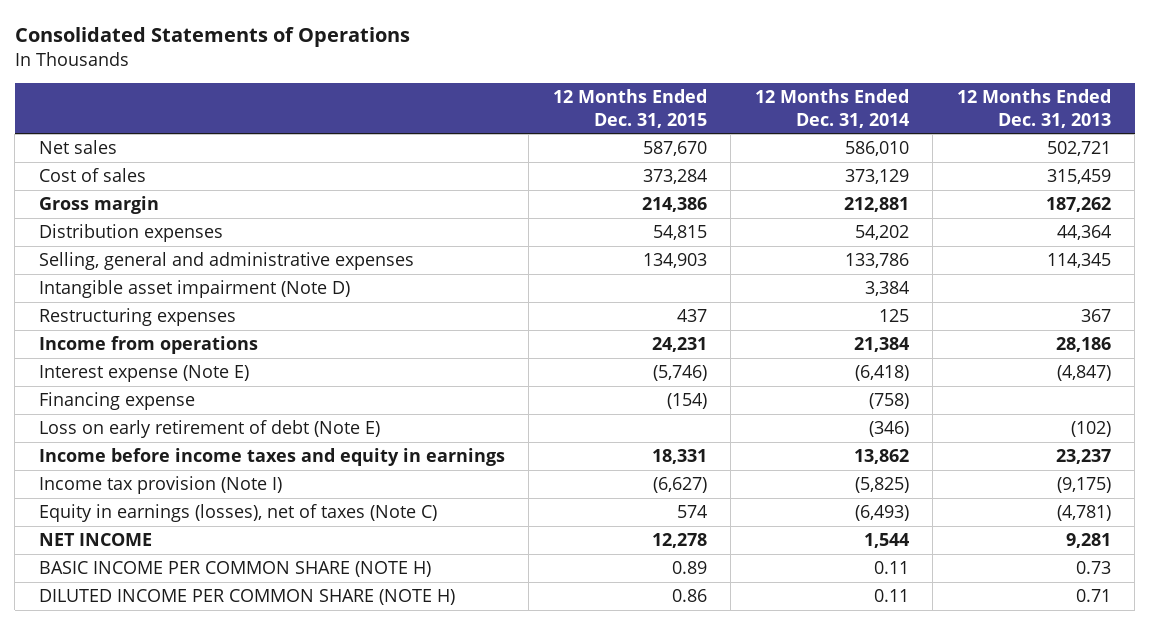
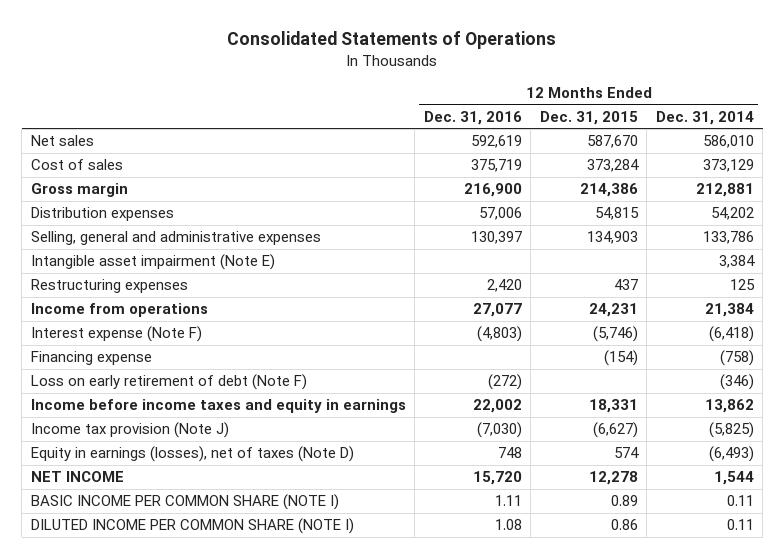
[956,89,1111,128] 12 Months Ended Dec. 31, 2013 -> none
none -> [423,110,522,125] Dec. 31, 2016
[38,280,350,299] Intangible asset impairment (Note D) -> [30,254,275,271] Intangible asset impairment (Note E)
[38,365,249,383] Interest expense (Note E) -> [30,326,202,343] Interest expense (Note F)
[38,420,380,439] Loss on early retirement of debt (Note E) -> [30,374,307,391] Loss on early retirement of debt (Note F)
[38,476,282,495] Income tax provision (Note I) -> [30,422,229,439] Income tax provision (Note J)
[38,504,437,523] Equity in earnings (losses), net of taxes (Note C) -> [30,446,354,463] Equity in earnings (losses), net of taxes (Note D)
[38,561,431,578] BASIC INCOME PER COMMON SHARE (NOTE H) -> [30,494,339,511] BASIC INCOME PER COMMON SHARE (NOTE I)
[38,589,455,606] DILUTED INCOME PER COMMON SHARE (NOTE H) -> [30,518,354,535] DILUTED INCOME PER COMMON SHARE (NOTE I)

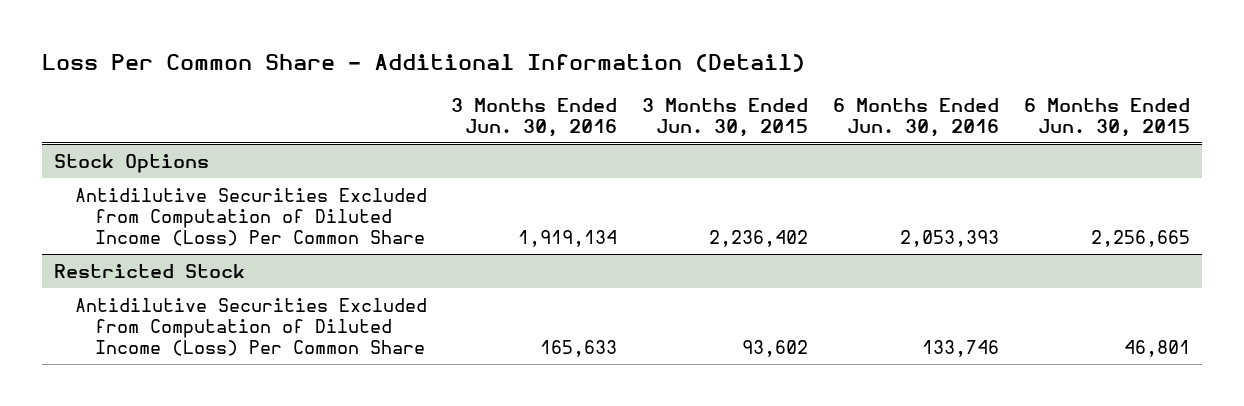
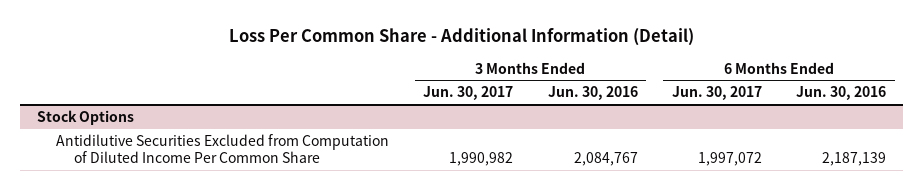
[642,97,809,137] 3 Months Ended Jun. 30, 2015 -> none
[1023,97,1190,137] 6 Months Ended Jun. 30, 2015 -> none
none -> [423,86,514,101] Jun. 30, 2017
none -> [671,86,762,101] Jun. 30, 2017
[54,263,246,278] Restricted Stock -> none
[74,297,427,356] Antidilutive Securities Excluded from Computation of Diluted Income (Loss) Per Common Share -> none
[74,187,427,246] Antidilutive Securities Excluded from Computation of Diluted Income (Loss) Per Common Share -> [55,134,389,164] Antidilutive Securities Excluded from Computation of Diluted Income Per Common Share
[518,229,618,247] 1,919,134 -> [573,152,638,167] 2,084,767
[899,229,999,247] 2,053,393 -> [822,152,887,167] 2,187,139

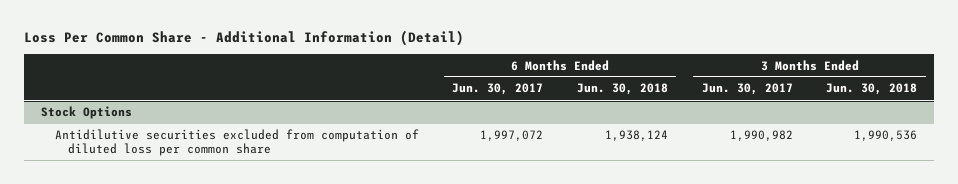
[547,86,638,101] Jun. 30, 2016 -> none
[796,86,887,101] Jun. 30, 2016 -> none
none -> [576,83,668,96] Jun. 30, 2018
none -> [826,83,918,96] Jun. 30, 2018
[55,134,389,164] Antidilutive Securities Excluded from Computation of Diluted Income Per Common Share -> [54,129,419,157] Antidilutive securities excluded from computation of diluted loss per common share

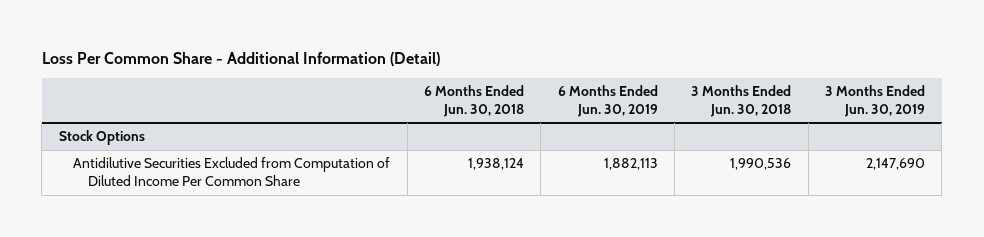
[452,83,544,96] Jun. 30, 2017 -> none
[701,83,793,96] Jun. 30, 2017 -> none
none -> [557,84,658,117] 6 Months Ended Jun. 30, 2019
none -> [824,84,925,117] 3 Months Ended Jun. 30, 2019
[54,129,419,157] Antidilutive securities excluded from computation of diluted loss per common share -> [73,157,391,187] Antidilutive Securities Excluded from Computation of Diluted Income Per Common Share

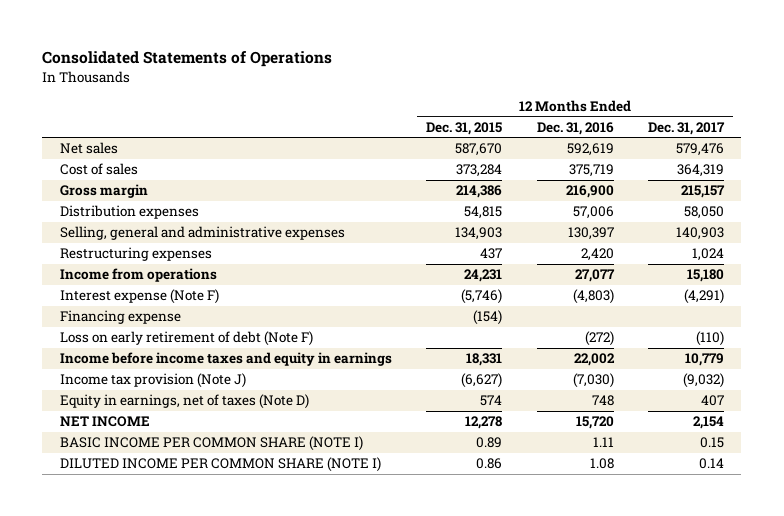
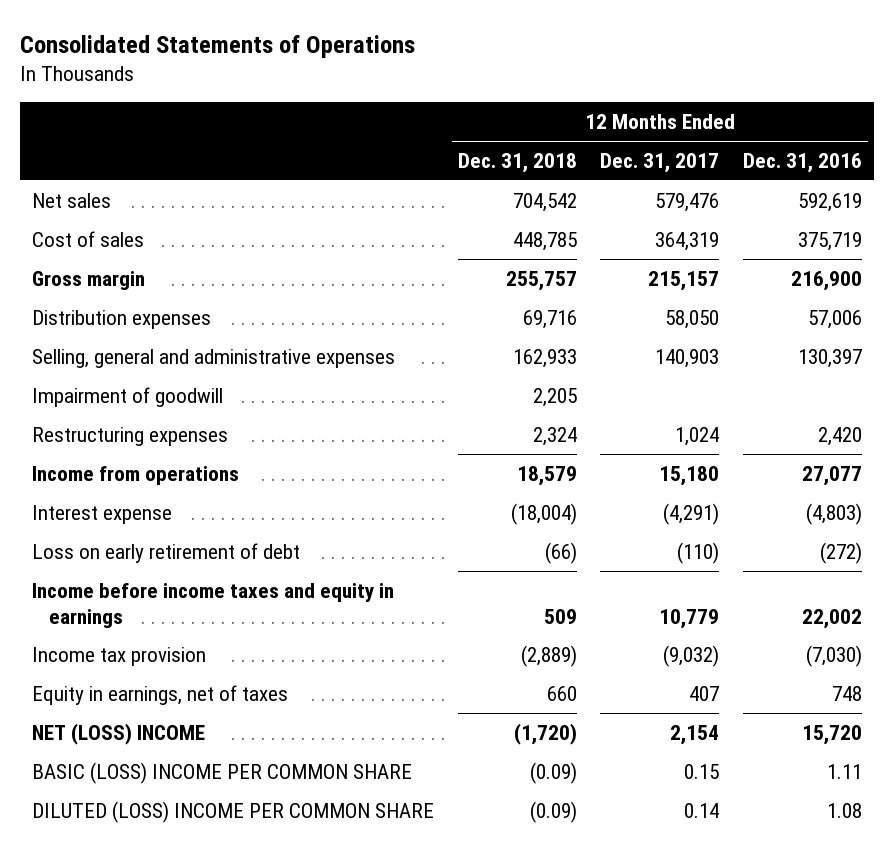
[426,121,503,135] Dec. 31, 2015 -> none
none -> [457,152,577,173] Dec. 31, 2018
none -> [31,386,223,407] Impairment of goodwill
[59,310,181,325] Financing expense -> none
[59,289,219,305] Interest expense (Note F) -> [31,504,172,524] Interest expense
[59,331,313,347] Loss on early retirement of debt (Note F) -> [31,542,300,563] Loss on early retirement of debt
[59,373,246,389] Income tax provision (Note J) -> [31,646,206,666] Income tax provision
[59,394,309,410] Equity in earnings, net of taxes (Note D) -> [31,684,288,705] Equity in earnings, net of taxes
[59,416,150,428] NET INCOME -> [31,722,205,745] NET (LOSS) INCOME
[59,436,363,452] BASIC INCOME PER COMMON SHARE (NOTE I) -> [31,761,412,784] BASIC (LOSS) INCOME PER COMMON SHARE
[59,457,381,473] DILUTED INCOME PER COMMON SHARE (NOTE I) -> [31,800,434,823] DILUTED (LOSS) INCOME PER COMMON SHARE

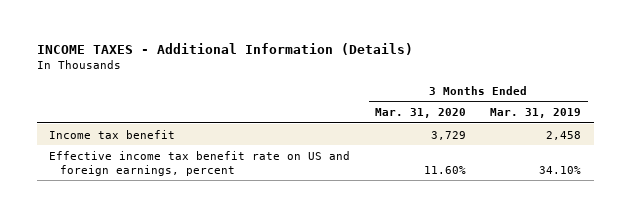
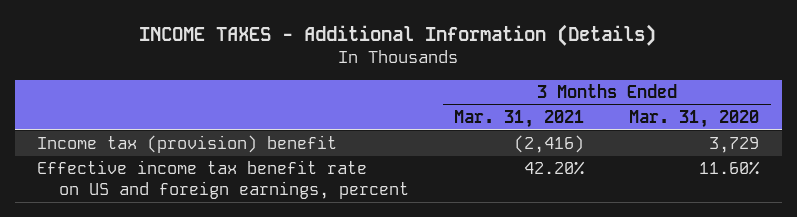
[490,108,582,119] Mar. 31, 2019 -> none
none -> [454,110,585,129] Mar. 31, 2021
[49,129,176,139] Income tax benefit -> [37,135,338,154] Income tax (provision) benefit

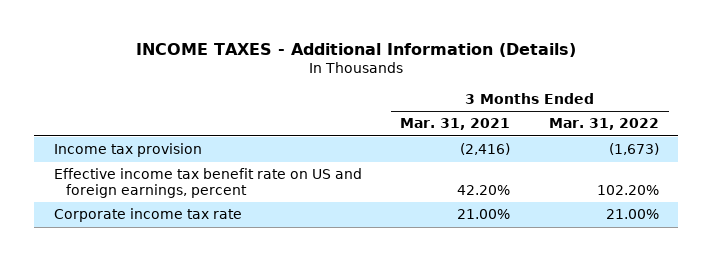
[629,110,760,129] Mar. 31, 2020 -> none
none -> [548,118,659,131] Mar. 31, 2022
[37,135,338,154] Income tax (provision) benefit -> [53,143,202,158] Income tax provision
none -> [53,208,242,223] Corporate income tax rate

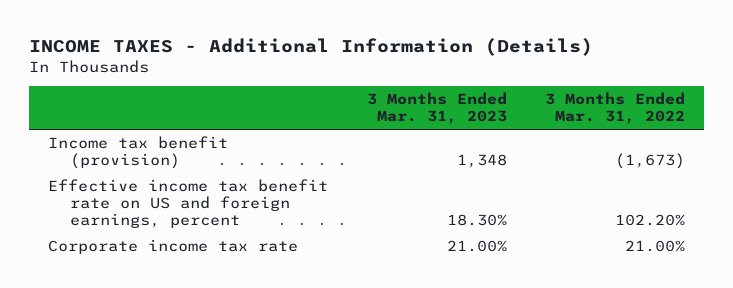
[400,118,511,131] Mar. 31, 2021 -> none
none -> [366,92,507,125] 3 Months Ended Mar. 31, 2023
[53,143,202,158] Income tax provision -> [48,135,229,170] Income tax benefit (provision)

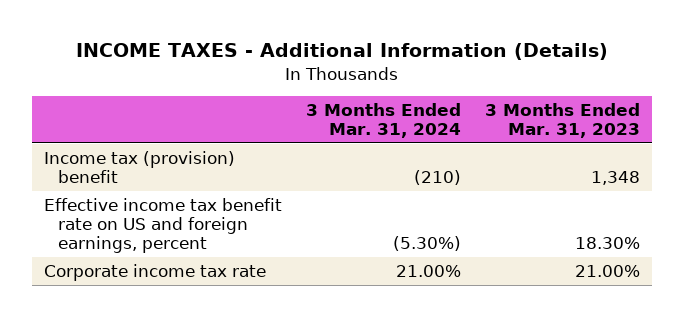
[544,92,685,125] 3 Months Ended Mar. 31, 2022 -> none
none -> [306,102,462,139] 3 Months Ended Mar. 31, 2024
[48,135,229,170] Income tax benefit (provision) -> [43,150,235,184] Income tax (provision) benefit

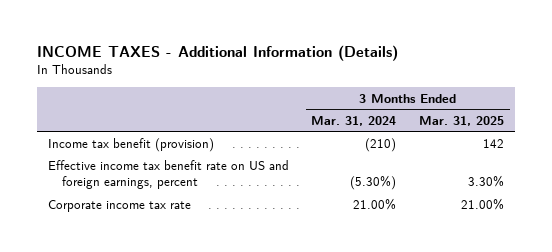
[485,102,641,139] 3 Months Ended Mar. 31, 2023 -> none
none -> [419,116,505,127] Mar. 31, 2025
[43,150,235,184] Income tax (provision) benefit -> [47,137,214,152] Income tax benefit (provision)

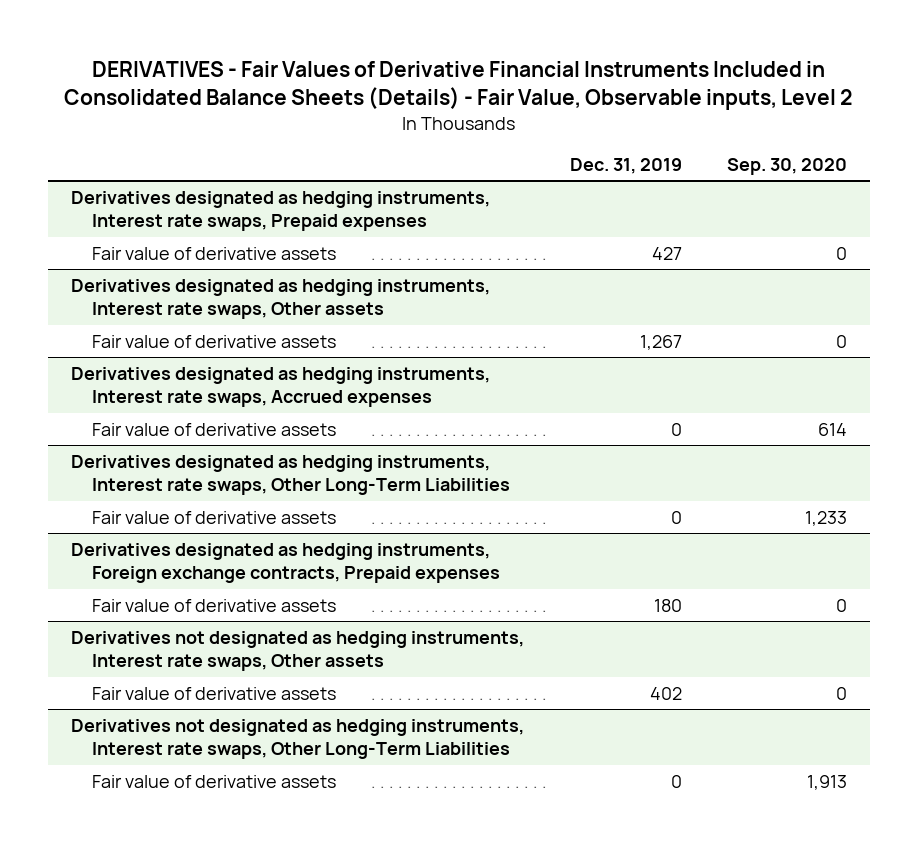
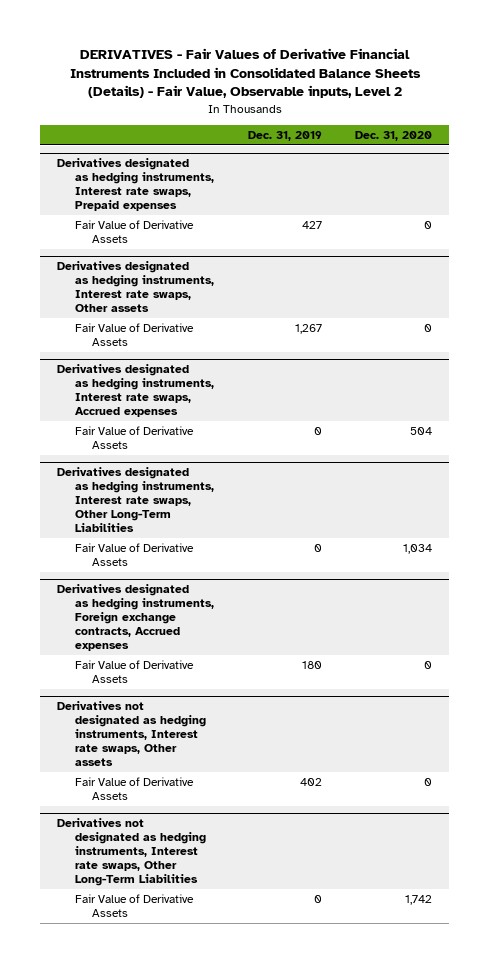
[726,157,847,175] Sep. 30, 2020 -> none
none -> [355,130,433,141] Dec. 31, 2020
[91,246,336,260] Fair value of derivative assets -> [74,220,194,244] Fair Value of Derivative Assets
[91,334,336,348] Fair value of derivative assets -> [74,323,194,347] Fair Value of Derivative Assets
[91,422,336,436] Fair value of derivative assets -> [74,426,194,450] Fair Value of Derivative Assets
[91,510,336,524] Fair value of derivative assets -> [74,543,194,567] Fair Value of Derivative Assets
[71,542,500,584] Derivatives designated as hedging instruments, Foreign exchange contracts, Prepaid expenses -> [56,584,214,652] Derivatives designated as hedging instruments, Foreign exchange contracts, Accrued expenses
[91,598,336,612] Fair value of derivative assets -> [74,660,194,684] Fair Value of Derivative Assets
[91,686,336,700] Fair value of derivative assets -> [74,777,194,801] Fair Value of Derivative Assets
[91,774,336,788] Fair value of derivative assets -> [74,894,194,918] Fair Value of Derivative Assets

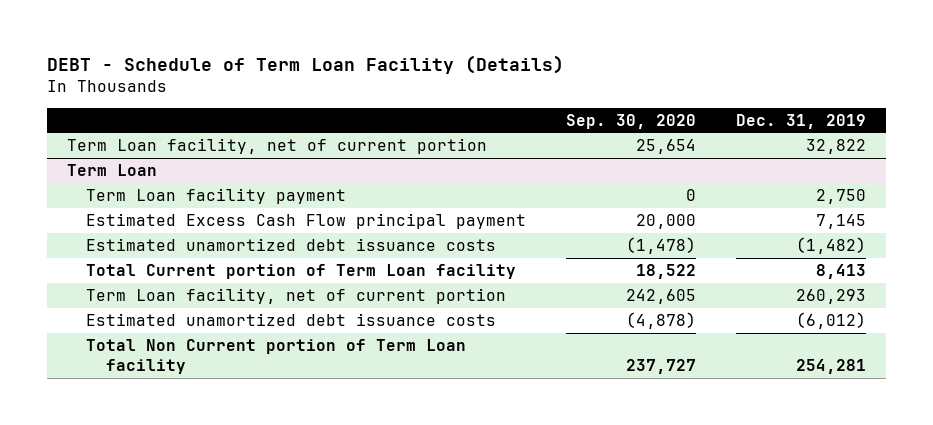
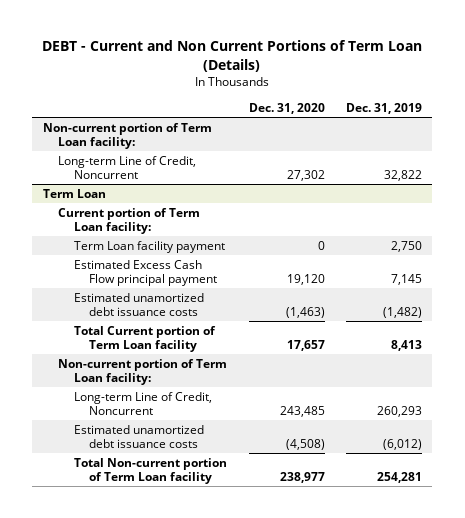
[46,54,564,74] DEBT - Schedule of Term Loan Facility (Details) -> [42,40,423,72] DEBT - Current and Non Current Portions of Term Loan (Details)
[566,113,697,129] Sep. 30, 2020 -> none
none -> [248,102,325,114] Dec. 31, 2020
none -> [42,122,212,149] Non-current portion of Term Loan facility:
[66,138,487,155] Term Loan facility, net of current portion -> [58,155,197,179] Long-term Line of Credit, Noncurrent
none -> [58,207,201,234] Current portion of Term Loan facility:
none -> [58,358,228,385] Non-current portion of Term Loan facility:
[86,288,507,305] Term Loan facility, net of current portion -> [73,391,212,415] Long-term Line of Credit, Noncurrent
[86,339,467,375] Total Non Current portion of Term Loan facility -> [73,457,227,484] Total Non-current portion of Term Loan facility

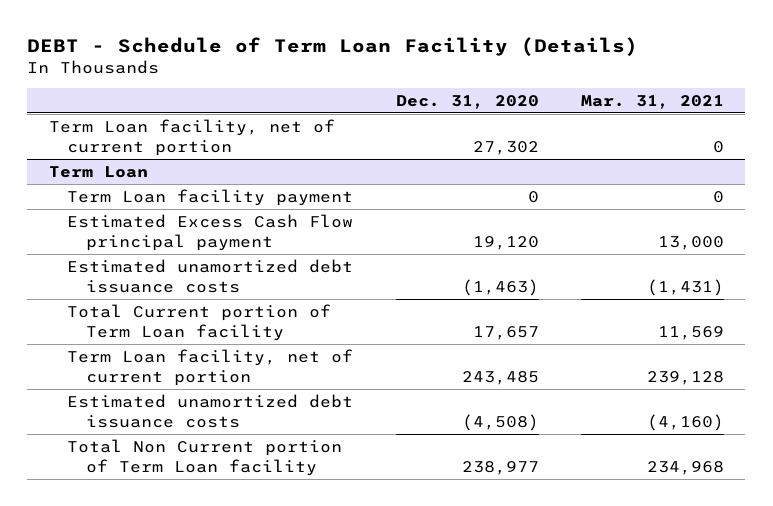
[42,40,423,72] DEBT - Current and Non Current Portions of Term Loan (Details) -> [27,36,639,56] DEBT - Schedule of Term Loan Facility (Details)
[345,102,422,114] Dec. 31, 2019 -> none
none -> [580,94,724,109] Mar. 31, 2021
[42,122,212,149] Non-current portion of Term Loan facility: -> none
[58,155,197,179] Long-term Line of Credit, Noncurrent -> [48,118,335,156] Term Loan facility, net of current portion
[58,207,201,234] Current portion of Term Loan facility: -> none
[58,358,228,385] Non-current portion of Term Loan facility: -> none
[73,391,212,415] Long-term Line of Credit, Noncurrent -> [67,348,354,386] Term Loan facility, net of current portion
[73,457,227,484] Total Non-current portion of Term Loan facility -> [67,438,343,476] Total Non Current portion of Term Loan facility

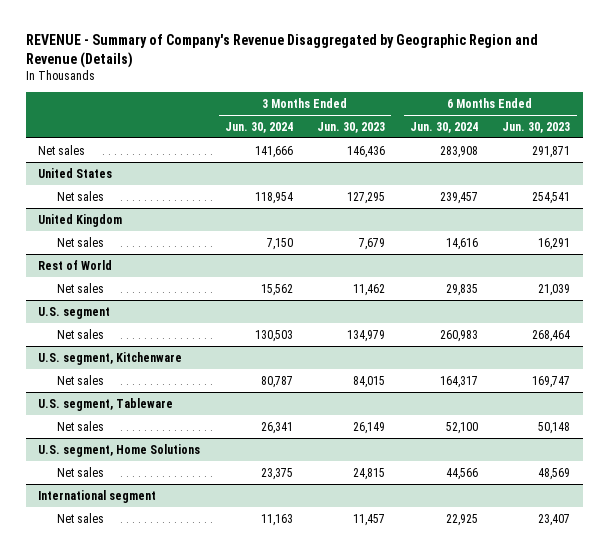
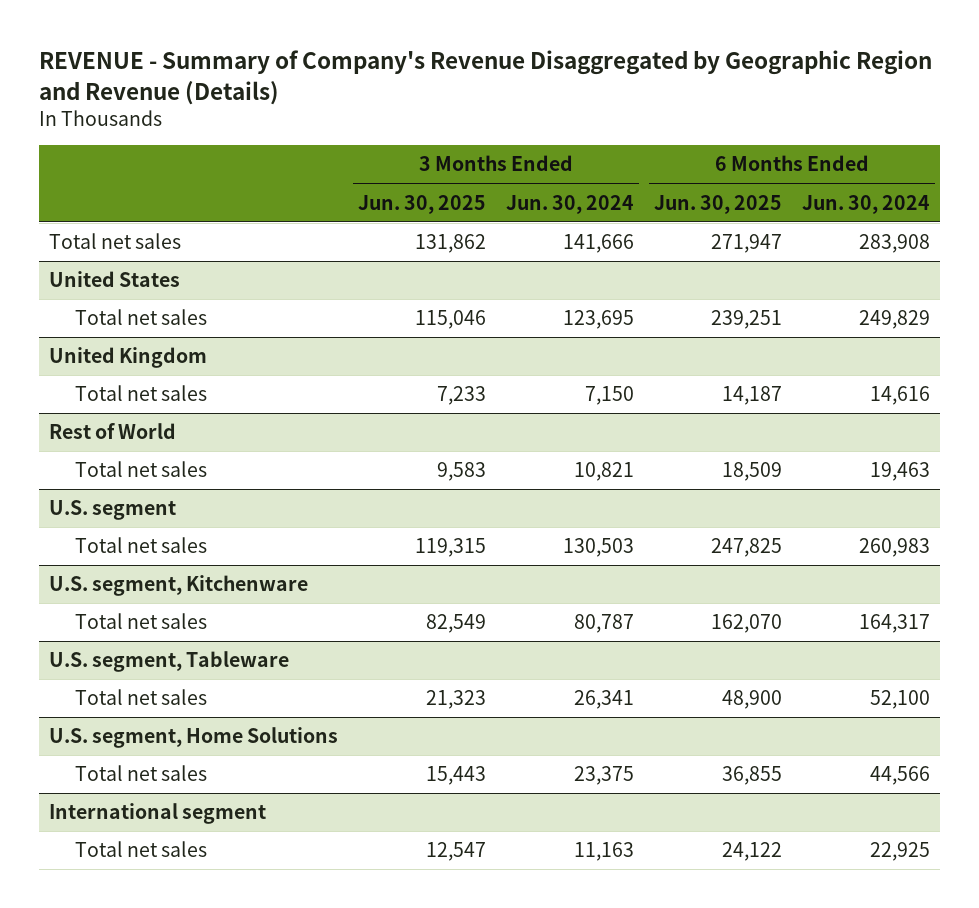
[317,121,386,133] Jun. 30, 2023 -> none
[502,121,571,133] Jun. 30, 2023 -> none
none -> [358,194,487,214] Jun. 30, 2025
none -> [654,194,783,214] Jun. 30, 2025
[38,144,86,155] Net sales -> [49,233,182,250] Total net sales
[56,190,104,201] Net sales -> [75,309,208,326] Total net sales
[254,191,293,204] 118,954 -> [563,310,635,330] 123,695
[439,191,478,204] 239,457 -> [859,310,931,330] 249,829
[56,236,104,247] Net sales -> [75,385,208,402] Total net sales
[56,282,104,293] Net sales -> [75,461,208,478] Total net sales
[260,283,293,296] 15,562 -> [574,462,635,482] 10,821
[445,283,478,296] 29,835 -> [870,462,931,482] 19,463
[56,328,104,339] Net sales -> [75,537,208,554] Total net sales
[56,374,104,385] Net sales -> [75,613,208,630] Total net sales
[56,420,104,431] Net sales -> [75,689,208,706] Total net sales
[56,466,104,477] Net sales -> [75,765,208,782] Total net sales
[56,512,104,523] Net sales -> [75,841,208,858] Total net sales

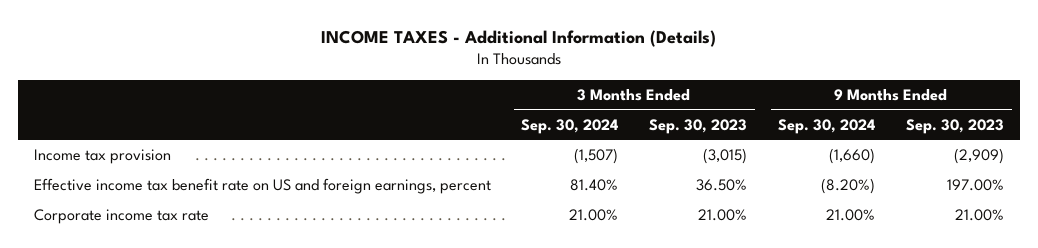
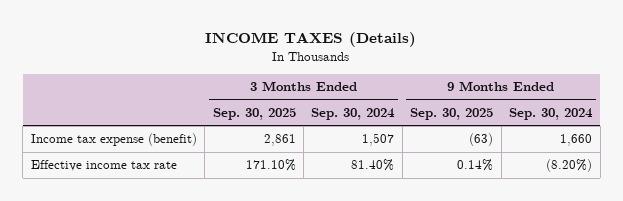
[320,29,716,47] INCOME TAXES - Additional Information (Details) -> [205,32,417,48] INCOME TAXES (Details)
[649,118,748,134] Sep. 30, 2023 -> none
[906,118,1005,134] Sep. 30, 2023 -> none
none -> [212,107,296,120] Sep. 30, 2025
none -> [410,107,494,120] Sep. 30, 2025
[33,209,209,225] Corporate income tax rate -> none
[33,149,171,165] Income tax provision -> [30,133,197,147] Income tax expense (benefit)
[574,148,619,165] (1,507) -> [362,133,395,147] 1,507
[829,148,876,165] (1,660) -> [560,134,593,147] 1,660
[33,178,491,195] Effective income tax benefit rate on US and foreign earnings, percent -> [30,160,177,172] Effective income tax rate

